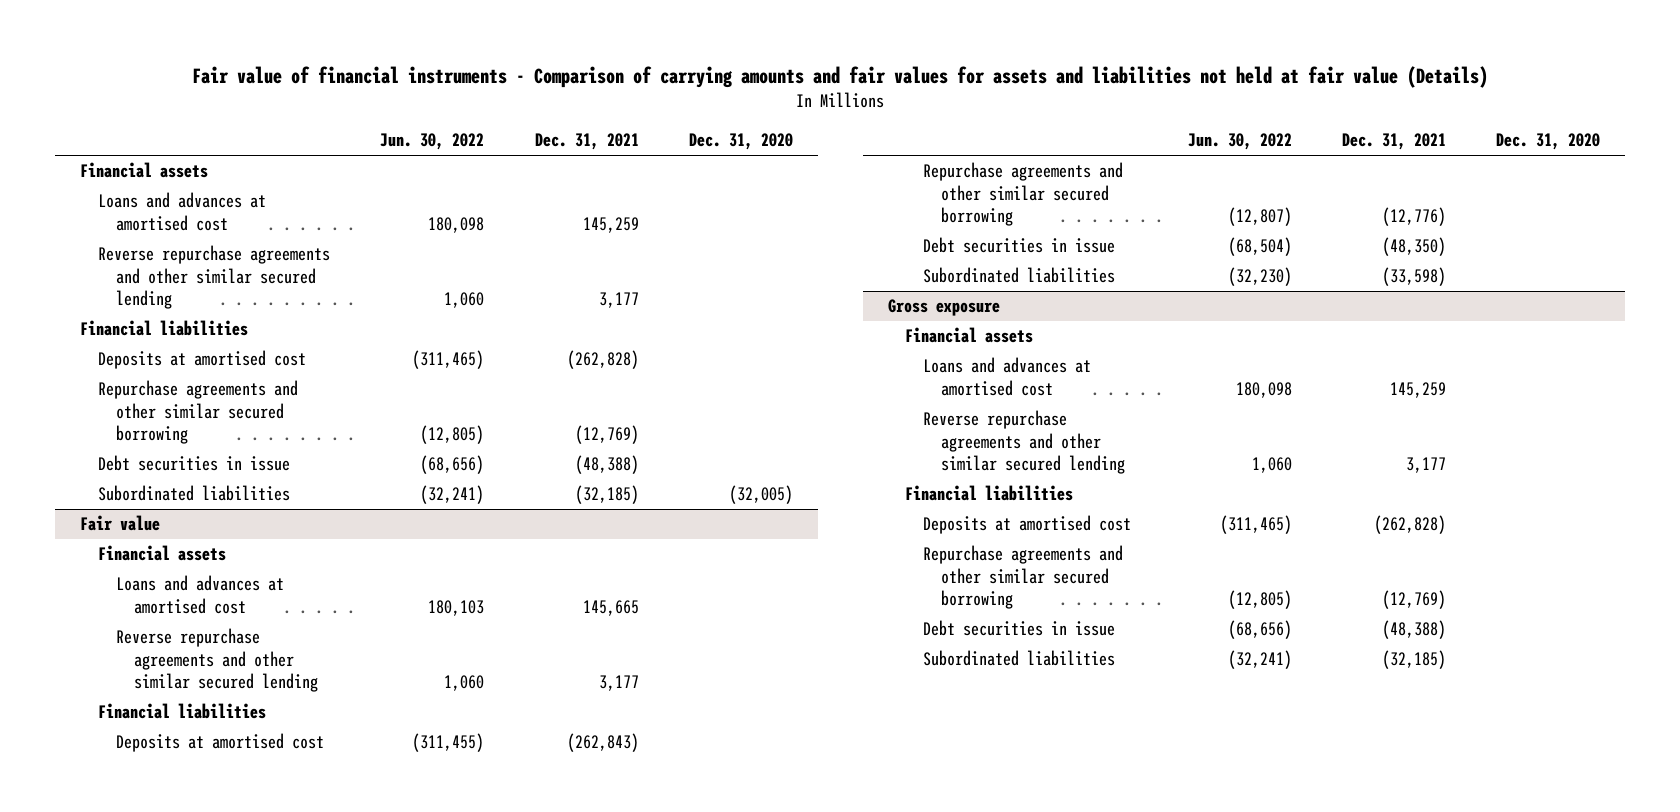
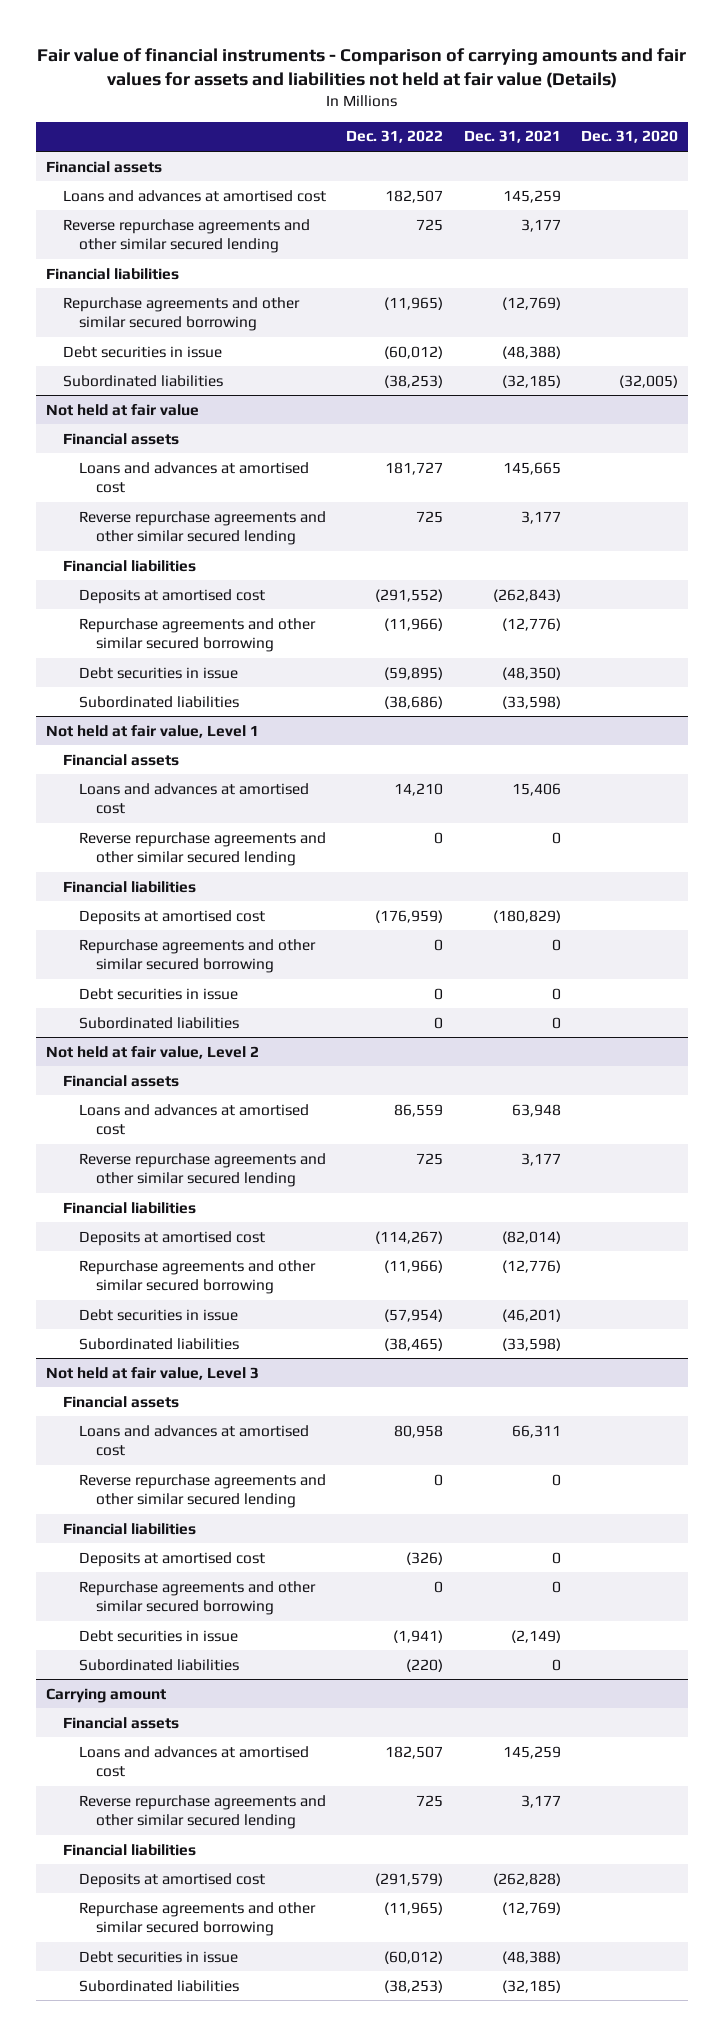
[380,133,485,151] Jun. 30, 2022 -> none
none -> [346,130,444,144] Dec. 31, 2022
[98,350,307,370] Deposits at amortised cost -> none
[80,515,161,532] Fair value -> [46,403,200,416] Not held at fair value
[887,299,1000,317] Gross exposure -> none
none -> [46,724,260,738] Not held at fair value, Level 1
none -> [79,782,310,815] Loans and advances at amortised cost
none -> [79,831,327,867] Reverse repurchase agreements and other similar secured lending
none -> [62,880,196,893] Financial liabilities
none -> [79,909,266,925] Deposits at amortised cost
none -> [79,938,317,974] Repurchase agreements and other similar secured borrowing
none -> [79,987,239,1000] Debt securities in issue
none -> [79,1016,240,1029] Subordinated liabilities
none -> [46,1045,260,1059] Not held at fair value, Level 2
none -> [62,1074,179,1087] Financial assets
none -> [79,1103,310,1136] Loans and advances at amortised cost
none -> [79,1152,327,1188] Reverse repurchase agreements and other similar secured lending
none -> [62,1201,196,1214] Financial liabilities
none -> [79,1230,266,1246] Deposits at amortised cost
none -> [79,1259,317,1295] Repurchase agreements and other similar secured borrowing
none -> [79,1308,239,1321] Debt securities in issue
none -> [79,1337,240,1350] Subordinated liabilities
none -> [46,1366,260,1380] Not held at fair value, Level 3
none -> [62,1395,179,1408] Financial assets
none -> [79,1424,310,1457] Loans and advances at amortised cost
none -> [79,1473,327,1509] Reverse repurchase agreements and other similar secured lending
none -> [62,1522,196,1535] Financial liabilities
none -> [79,1551,266,1567] Deposits at amortised cost
none -> [79,1580,317,1616] Repurchase agreements and other similar secured borrowing
none -> [79,1629,239,1642] Debt securities in issue
none -> [79,1658,240,1671] Subordinated liabilities
none -> [46,1687,167,1703] Carrying amount
none -> [62,1716,179,1729] Financial assets

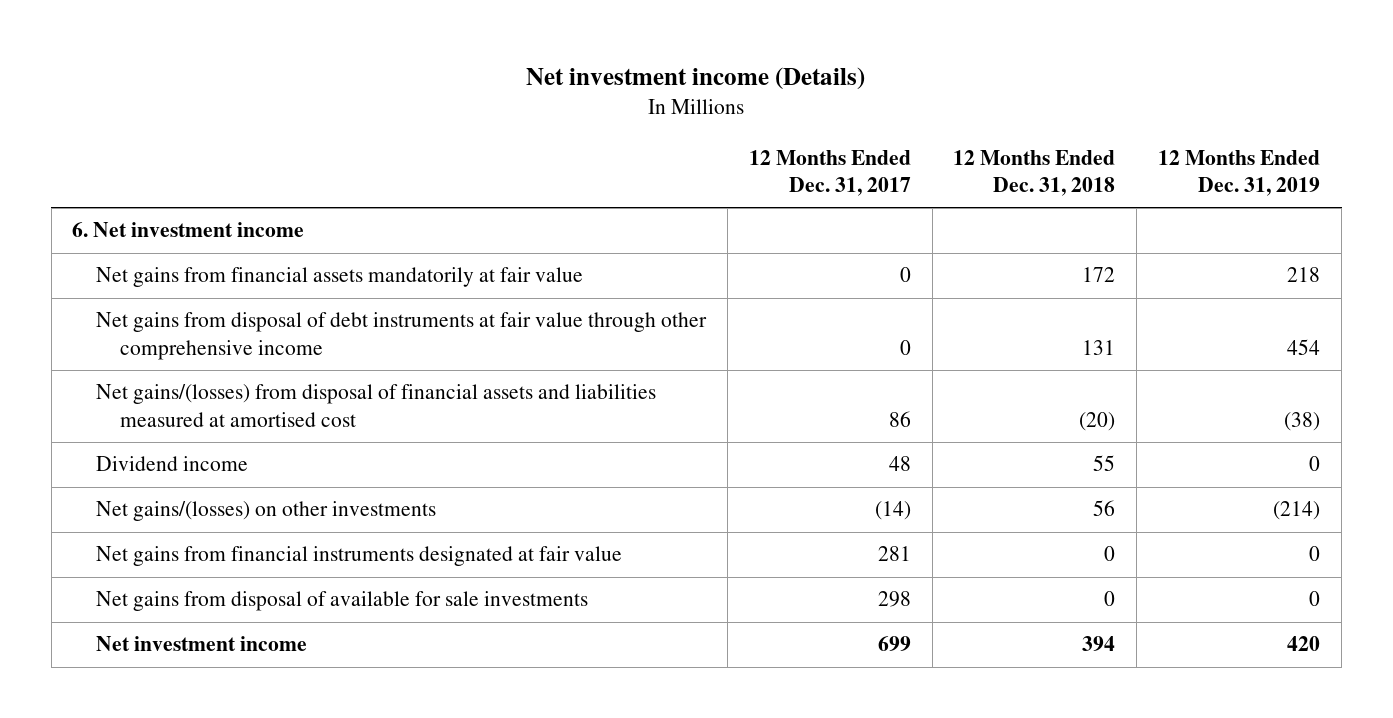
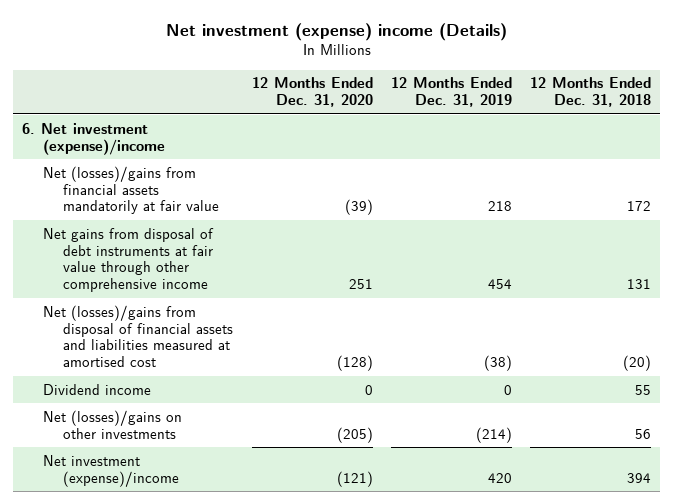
[526,66,866,90] Net investment income (Details) -> [165,22,507,41] Net investment (expense) income (Details)
[748,149,911,197] 12 Months Ended Dec. 31, 2017 -> none
none -> [251,77,373,108] 12 Months Ended Dec. 31, 2020
[72,222,305,238] 6. Net investment income -> [22,122,165,155] 6. Net investment (expense)/income
[96,267,584,288] Net gains from financial assets mandatorily at fair value -> [42,165,220,215] Net (losses)/gains from financial assets mandatorily at fair value
[96,384,657,427] Net gains/(losses) from disposal of financial assets and liabilities measured at amortised cost -> [42,304,234,368] Net (losses)/gains from disposal of financial assets and liabilities measured at amortised cost
[96,546,623,567] Net gains from financial instruments designated at fair value -> none
[96,591,589,612] Net gains from disposal of available for sale investments -> none
[96,501,437,522] Net gains/(losses) on other investments -> [42,409,182,439] Net (losses)/gains on other investments
[96,636,308,652] Net investment income -> [42,454,180,487] Net investment (expense)/income

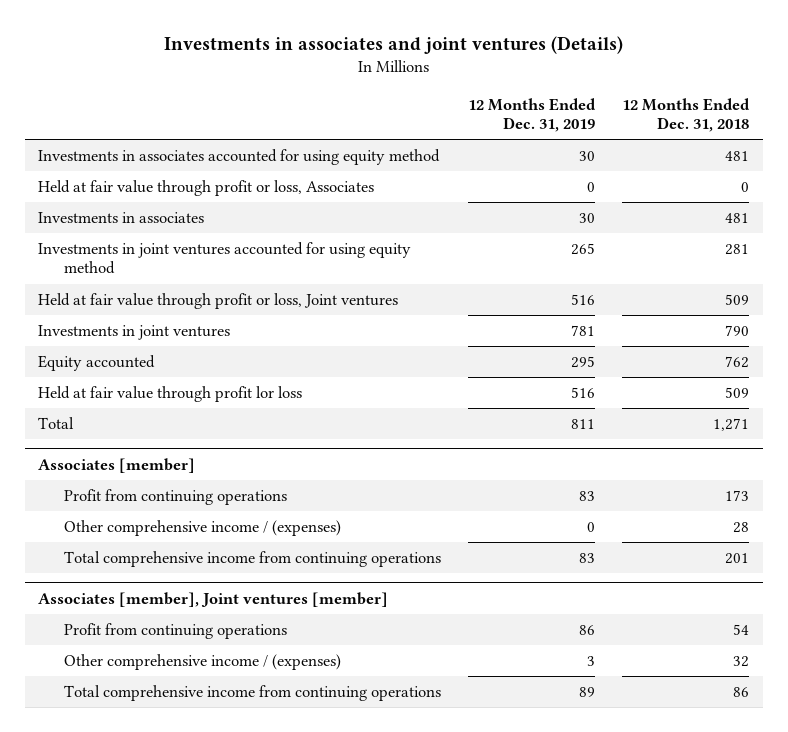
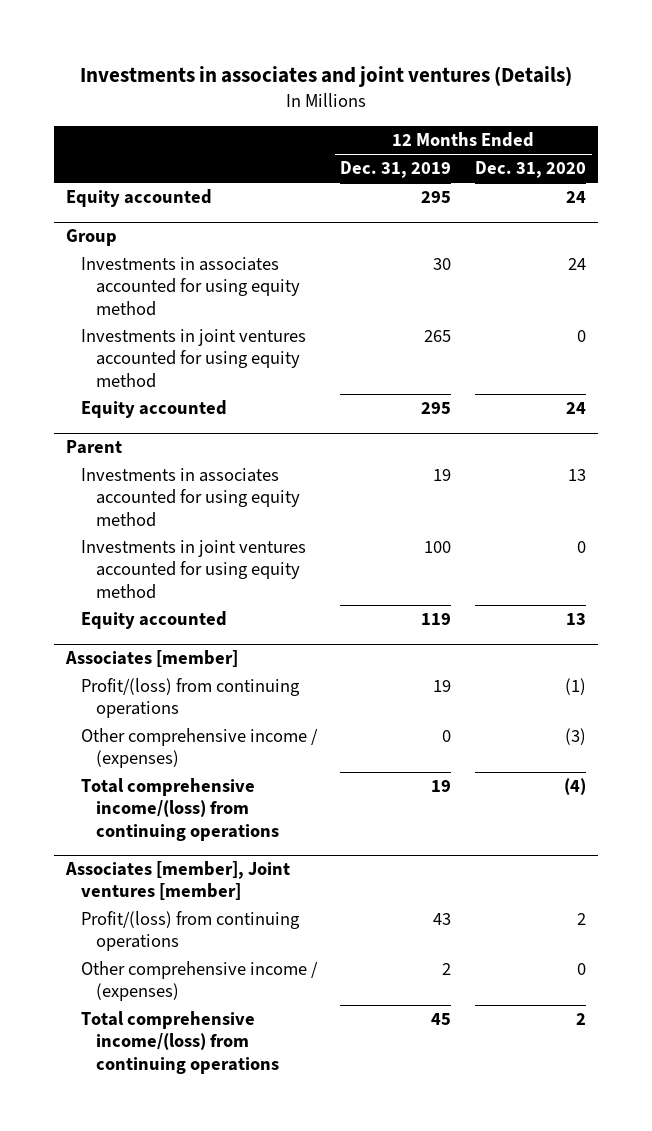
[622,97,751,133] 12 Months Ended Dec. 31, 2018 -> none
none -> [475,161,587,179] Dec. 31, 2020
none -> [65,189,212,208] Equity accounted
none -> [65,229,117,247] Group
[38,180,375,197] Held at fair value through profit or loss, Associates -> none
[38,212,205,224] Investments in associates -> none
[38,293,399,310] Held at fair value through profit or loss, Joint ventures -> none
[38,325,231,341] Investments in joint ventures -> none
[38,386,303,403] Held at fair value through profit lor loss -> none
[38,417,75,430] Total -> none
none -> [65,440,122,455] Parent
none -> [80,468,300,527] Investments in associates accounted for using equity method
none -> [80,540,306,599] Investments in joint ventures accounted for using equity method
none -> [80,611,227,630] Equity accounted
[63,489,287,506] Profit from continuing operations -> [80,678,300,719] Profit/(loss) from continuing operations
[579,491,596,502] 83 -> [433,680,452,693] 19
[63,551,441,568] Total comprehensive income from continuing operations -> [80,778,279,841] Total comprehensive income/(loss) from continuing operations
[579,553,596,564] 83 -> [431,780,452,793] 19
[63,623,287,640] Profit from continuing operations -> [80,911,300,952] Profit/(loss) from continuing operations
[579,625,596,636] 86 -> [433,913,452,926] 43
[587,656,596,667] 3 -> [442,963,452,976] 2
[63,685,441,702] Total comprehensive income from continuing operations -> [80,1011,279,1074] Total comprehensive income/(loss) from continuing operations
[579,687,596,698] 89 -> [431,1013,452,1026] 45

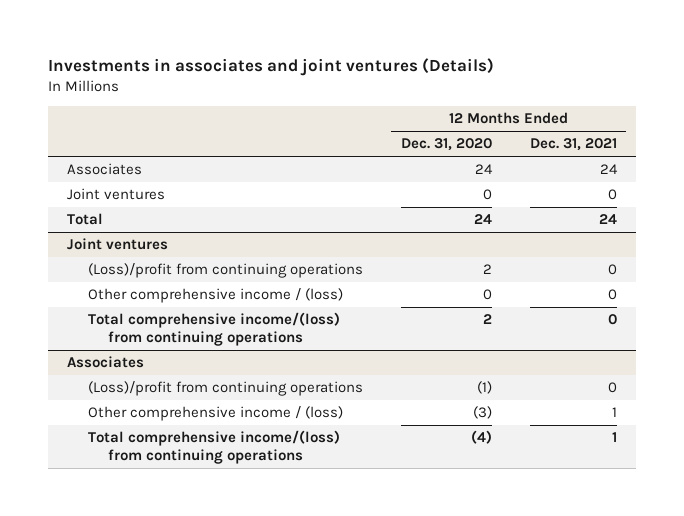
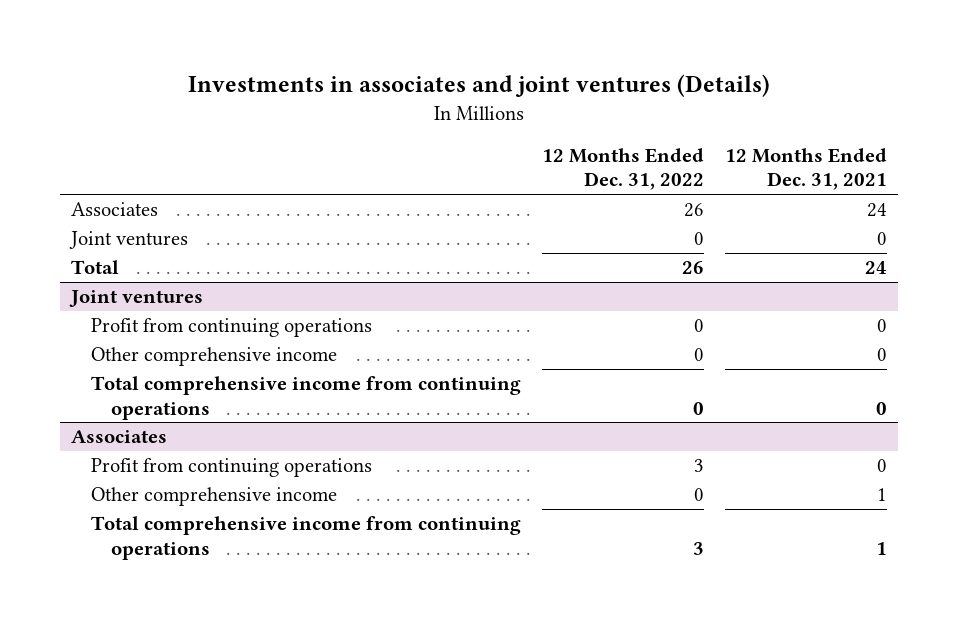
[400,138,492,152] Dec. 31, 2020 -> none
none -> [541,148,704,191] 12 Months Ended Dec. 31, 2022
[87,263,363,279] (Loss)/profit from continuing operations -> [90,318,372,338] Profit from continuing operations
[87,288,343,304] Other comprehensive income / (loss) -> [90,347,337,367] Other comprehensive income
[87,312,340,347] Total comprehensive income/(loss) from continuing operations -> [90,376,521,420] Total comprehensive income from continuing operations
[87,381,363,397] (Loss)/profit from continuing operations -> [90,458,372,478] Profit from continuing operations
[87,406,343,422] Other comprehensive income / (loss) -> [90,487,337,507] Other comprehensive income
[87,430,340,465] Total comprehensive income/(loss) from continuing operations -> [90,516,521,560] Total comprehensive income from continuing operations

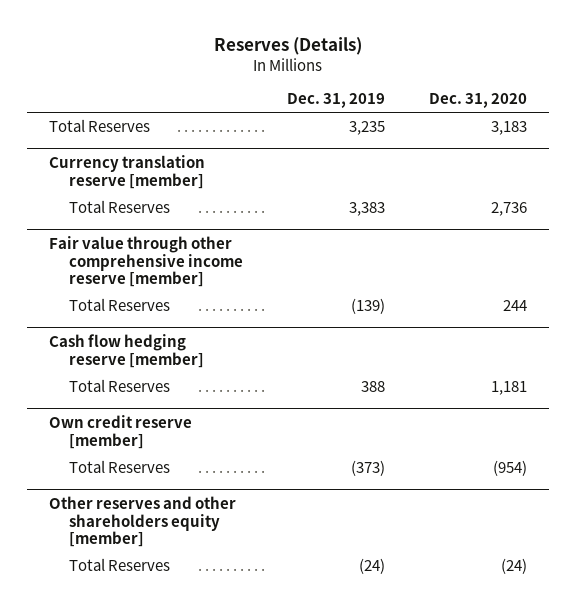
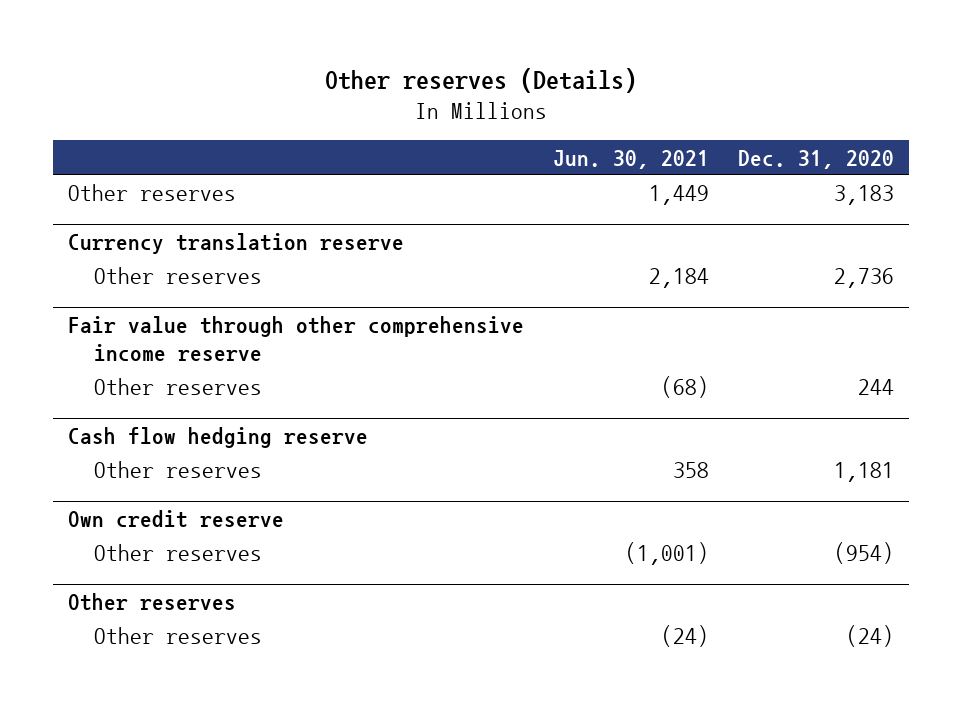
[214,36,363,55] Reserves (Details) -> [325,67,638,93] Other reserves (Details)
[287,93,386,109] Dec. 31, 2019 -> none
none -> [553,149,710,169] Jun. 30, 2021
[49,495,237,548] Other reserves and other shareholders equity [member] -> none
[49,118,151,132] Total Reserves -> [67,184,236,202] Other reserves
[49,154,206,189] Currency translation reserve [member] -> [67,233,404,255] Currency translation reserve
[69,199,171,213] Total Reserves -> [94,267,263,285] Other reserves
[49,235,244,288] Fair value through other comprehensive income reserve [member] -> [67,316,524,362] Fair value through other comprehensive income reserve
[69,297,171,311] Total Reserves -> [94,378,263,396] Other reserves
[49,333,205,368] Cash flow hedging reserve [member] -> [67,427,368,449] Cash flow hedging reserve
[69,378,171,392] Total Reserves -> [94,461,263,479] Other reserves
[49,414,193,449] Own credit reserve [member] -> [67,510,284,529] Own credit reserve
[69,459,171,473] Total Reserves -> [94,544,263,562] Other reserves
none -> [67,593,236,612] Other reserves
[69,557,171,571] Total Reserves -> [94,627,263,645] Other reserves

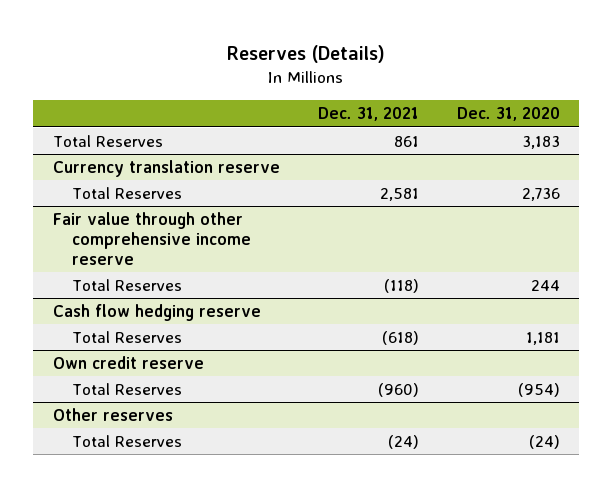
[325,67,638,93] Other reserves (Details) -> [227,45,386,64] Reserves (Details)
[553,149,710,169] Jun. 30, 2021 -> none
none -> [317,107,419,122] Dec. 31, 2021
[67,184,236,202] Other reserves -> [52,134,163,147] Total Reserves
[94,267,263,285] Other reserves -> [72,186,183,199] Total Reserves
[94,378,263,396] Other reserves -> [72,278,183,291] Total Reserves
[94,461,263,479] Other reserves -> [72,330,183,343] Total Reserves
[94,544,263,562] Other reserves -> [72,382,183,395] Total Reserves
[94,627,263,645] Other reserves -> [72,434,183,447] Total Reserves

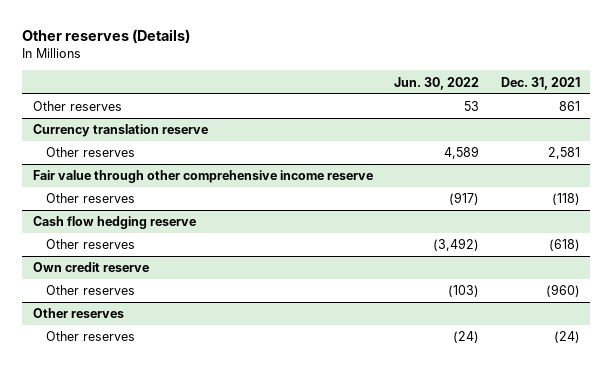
[227,45,386,64] Reserves (Details) -> [21,29,190,44] Other reserves (Details)
[457,107,561,122] Dec. 31, 2020 -> none
none -> [394,76,480,90] Jun. 30, 2022
[52,134,163,147] Total Reserves -> [32,101,122,112] Other reserves
[72,186,183,199] Total Reserves -> [46,147,136,158] Other reserves
[72,278,183,291] Total Reserves -> [46,193,136,204] Other reserves
[72,330,183,343] Total Reserves -> [46,239,136,250] Other reserves
[72,382,183,395] Total Reserves -> [46,285,136,296] Other reserves
[72,434,183,447] Total Reserves -> [46,331,136,342] Other reserves

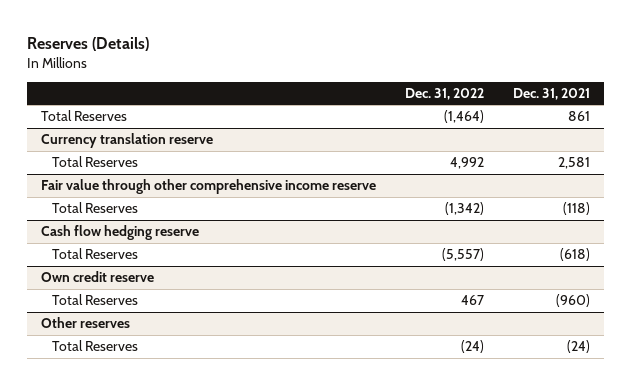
[21,29,190,44] Other reserves (Details) -> [26,36,149,51] Reserves (Details)
[394,76,480,90] Jun. 30, 2022 -> none
none -> [405,87,485,100] Dec. 31, 2022
[32,101,122,112] Other reserves -> [41,110,128,122] Total Reserves
[46,147,136,158] Other reserves -> [52,156,139,168] Total Reserves
[46,193,136,204] Other reserves -> [52,202,139,214] Total Reserves
[46,239,136,250] Other reserves -> [52,248,139,260] Total Reserves
[46,285,136,296] Other reserves -> [52,294,139,306] Total Reserves
[46,331,136,342] Other reserves -> [52,340,139,352] Total Reserves

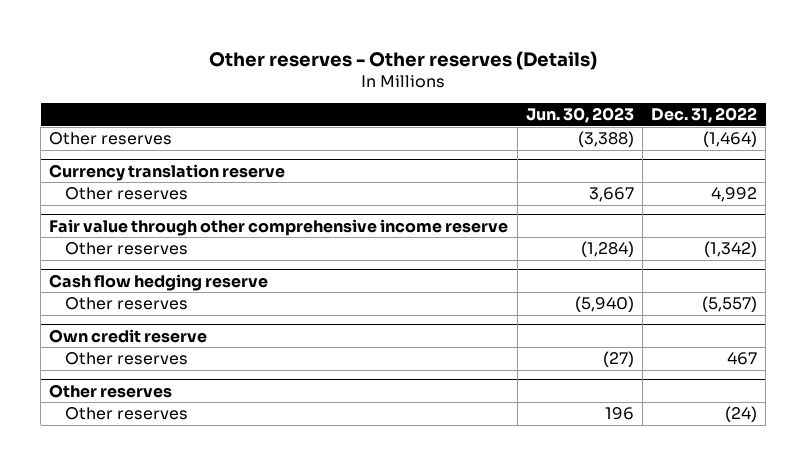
[26,36,149,51] Reserves (Details) -> [209,50,598,70] Other reserves - Other reserves (Details)
[512,87,590,100] Dec. 31, 2021 -> none
none -> [525,107,634,124] Jun. 30, 2023
[41,110,128,122] Total Reserves -> [49,132,173,146] Other reserves
[52,156,139,168] Total Reserves -> [65,187,189,201] Other reserves
[52,202,139,214] Total Reserves -> [65,242,189,256] Other reserves
[52,248,139,260] Total Reserves -> [65,297,189,311] Other reserves
[52,294,139,306] Total Reserves -> [65,352,189,366] Other reserves
[52,340,139,352] Total Reserves -> [65,407,189,421] Other reserves

